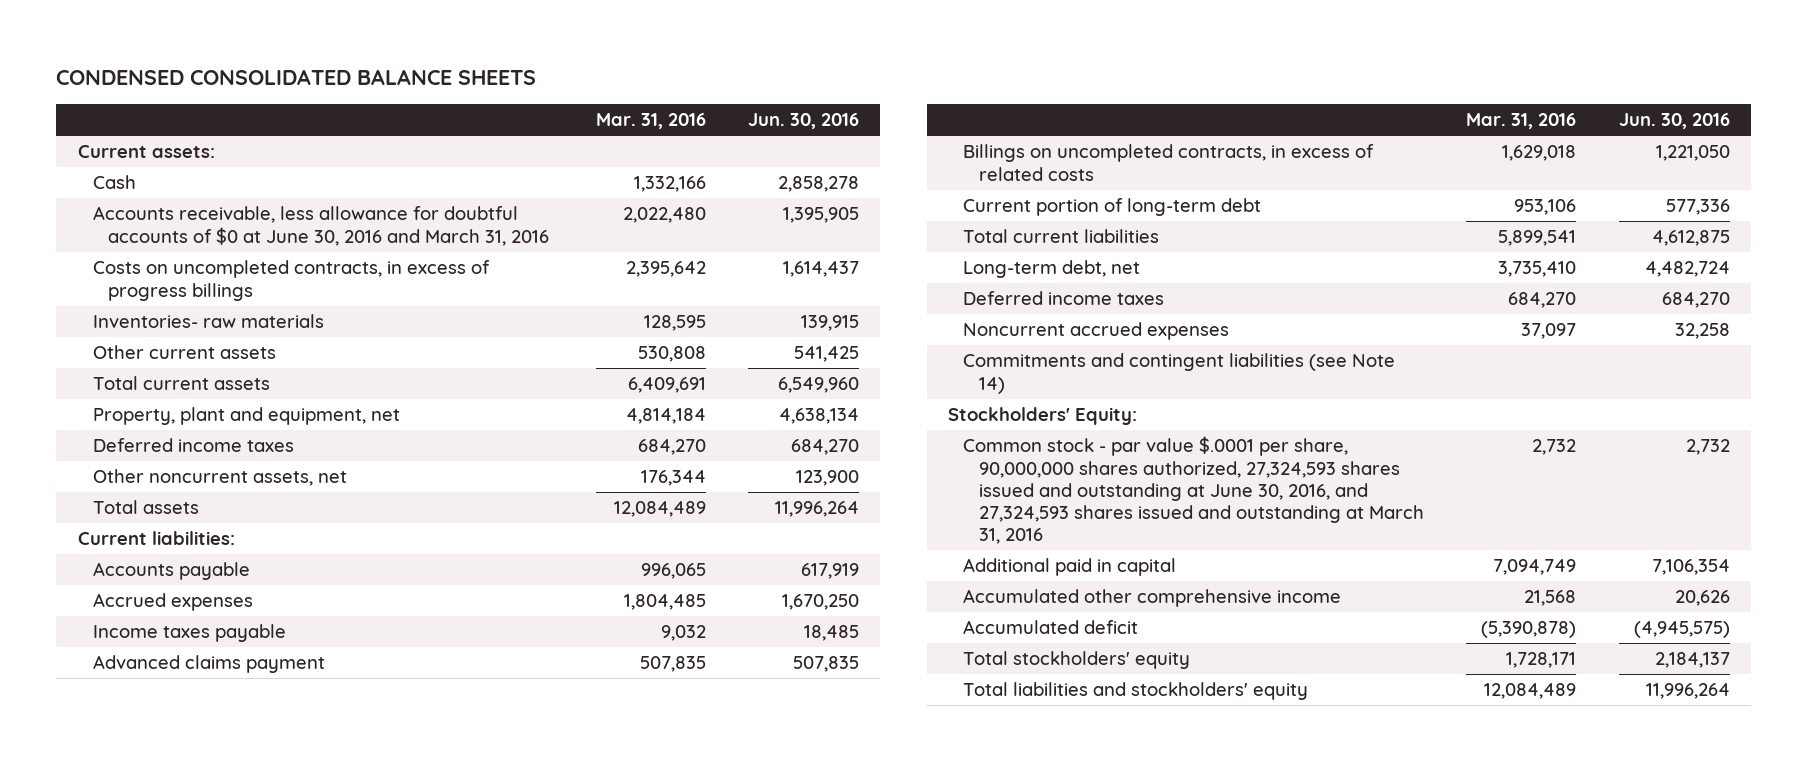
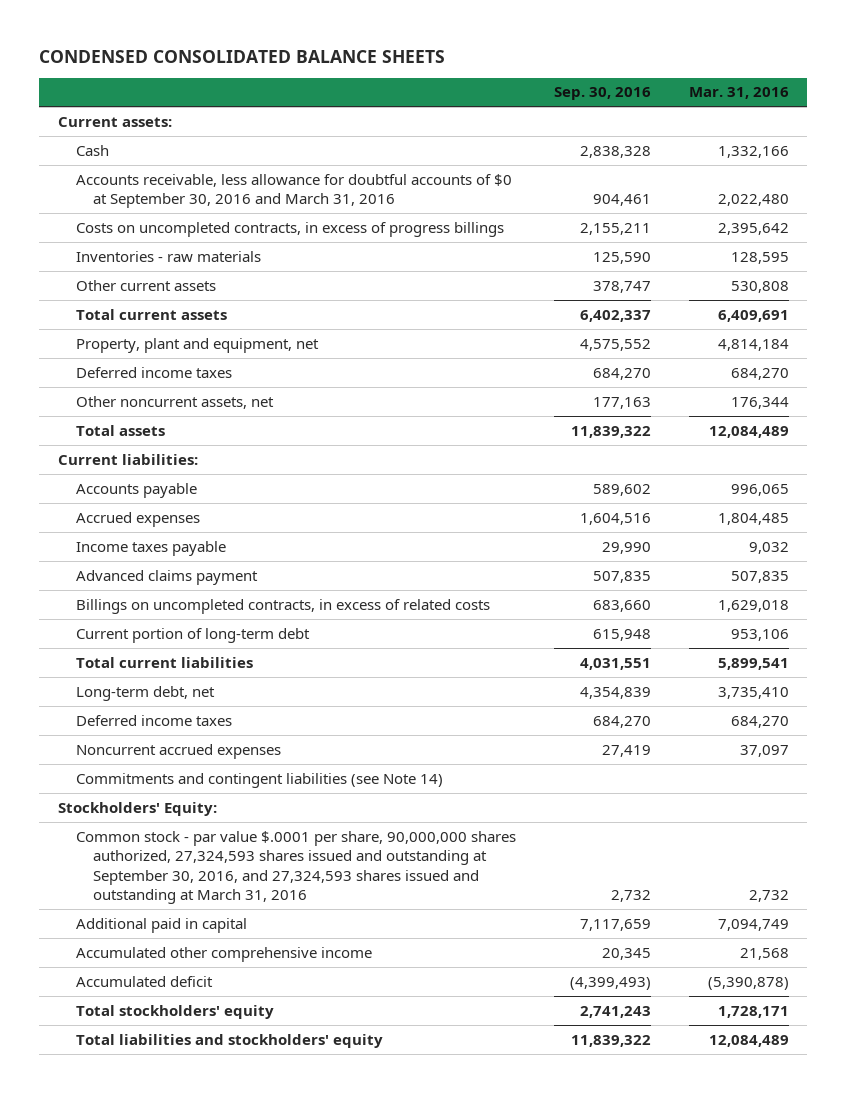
[748,112,860,129] Jun. 30, 2016 -> none
none -> [553,87,651,101] Sep. 30, 2016
[92,206,549,246] Accounts receivable, less allowance for doubtful accounts of $0 at June 30, 2016 and March 31, 2016 -> [75,173,512,209] Accounts receivable, less allowance for doubtful accounts of $0 at September 30, 2016 and March 31, 2016
[92,314,324,329] Inventories- raw materials -> [75,250,261,262] Inventories - raw materials
[963,436,1424,545] Common stock - par value $.0001 per share, 90,000,000 shares authorized, 27,324,593 shares issued and outstanding at June 30, 2016, and 27,324,593 shares issued and outstanding at March 31, 2016 -> [75,830,516,905] Common stock - par value $.0001 per share, 90,000,000 shares authorized, 27,324,593 shares issued and outstanding at September 30, 2016, and 27,324,593 shares issued and outstanding at March 31, 2016

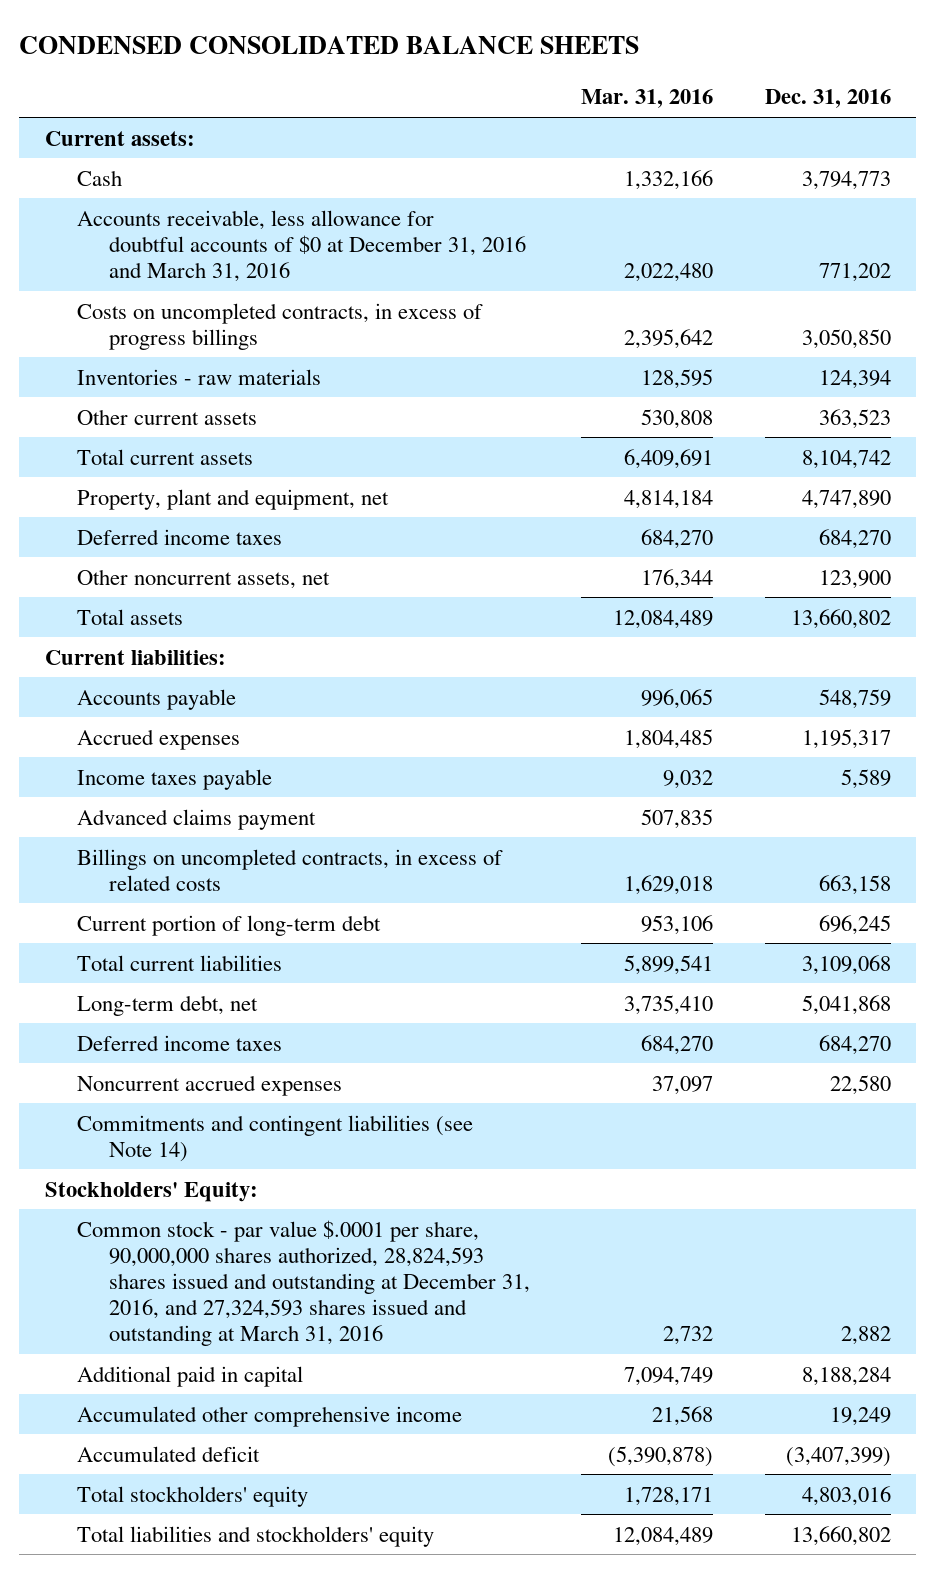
[553,87,651,101] Sep. 30, 2016 -> none
none -> [764,89,891,109] Dec. 31, 2016
[75,173,512,209] Accounts receivable, less allowance for doubtful accounts of $0 at September 30, 2016 and March 31, 2016 -> [77,209,527,282] Accounts receivable, less allowance for doubtful accounts of $0 at December 31, 2016 and March 31, 2016
[75,830,516,905] Common stock - par value $.0001 per share, 90,000,000 shares authorized, 27,324,593 shares issued and outstanding at September 30, 2016, and 27,324,593 shares issued and outstanding at March 31, 2016 -> [77,1219,531,1347] Common stock - par value $.0001 per share, 90,000,000 shares authorized, 28,824,593 shares issued and outstanding at December 31, 2016, and 27,324,593 shares issued and outstanding at March 31, 2016

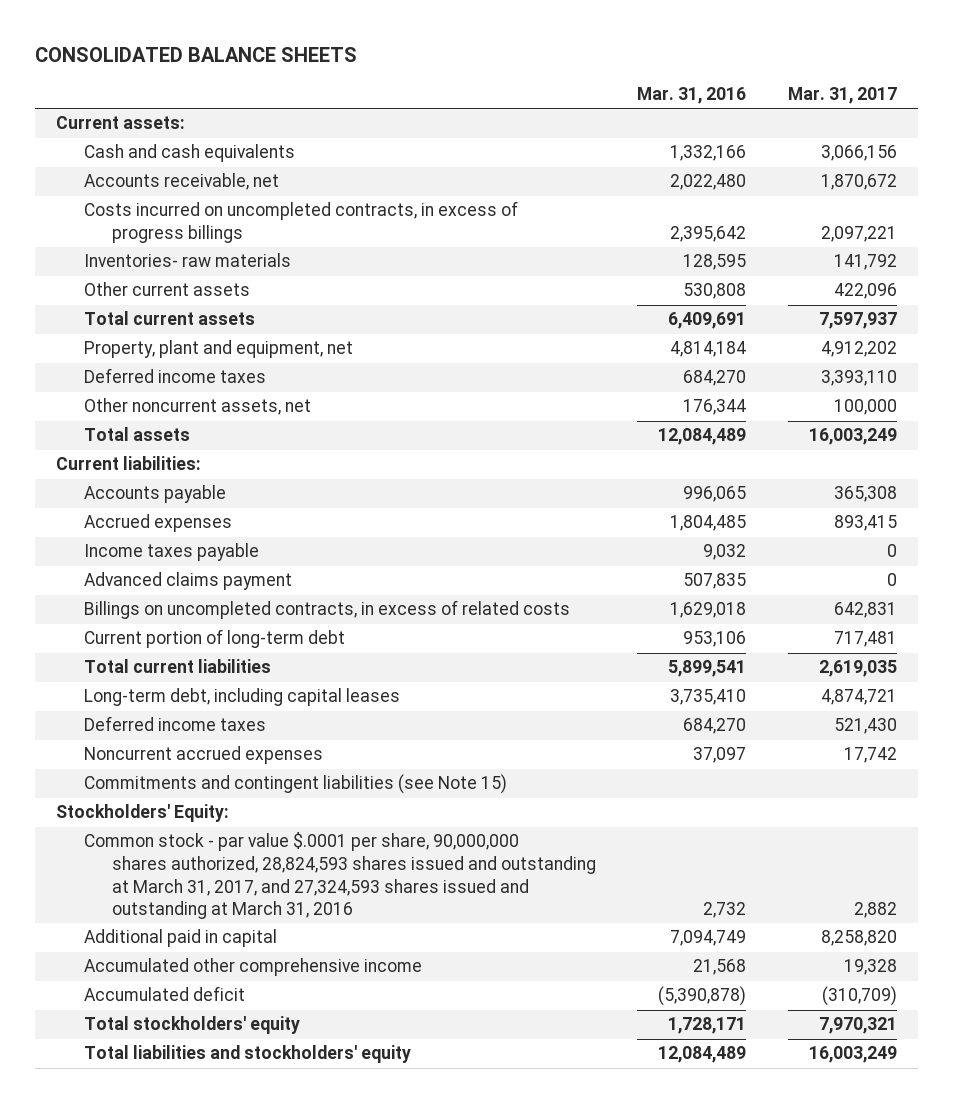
[19,36,640,55] CONDENSED CONSOLIDATED BALANCE SHEETS -> [35,47,358,63] CONSOLIDATED BALANCE SHEETS
[764,89,891,109] Dec. 31, 2016 -> none
none -> [788,87,898,105] Mar. 31, 2017
[77,169,123,186] Cash -> [83,144,295,163] Cash and cash equivalents
[77,209,527,282] Accounts receivable, less allowance for doubtful accounts of $0 at December 31, 2016 and March 31, 2016 -> [83,173,279,191] Accounts receivable, net
[77,302,484,350] Costs on uncompleted contracts, in excess of progress billings -> [83,201,518,244] Costs incurred on uncompleted contracts, in excess of progress billings
[77,368,322,385] Inventories - raw materials -> [83,253,291,268] Inventories- raw materials
[77,994,259,1016] Long-term debt, net -> [83,688,400,707] Long-term debt, including capital leases
[77,1114,474,1162] Commitments and contingent liabilities (see Note 14) -> [83,774,507,795] Commitments and contingent liabilities (see Note 15)
[77,1219,531,1347] Common stock - par value $.0001 per share, 90,000,000 shares authorized, 28,824,593 shares issued and outstanding at December 31, 2016, and 27,324,593 shares issued and outstanding at March 31, 2016 -> [83,832,596,920] Common stock - par value $.0001 per share, 90,000,000 shares authorized, 28,824,593 shares issued and outstanding at March 31, 2017, and 27,324,593 shares issued and outstanding at March 31, 2016

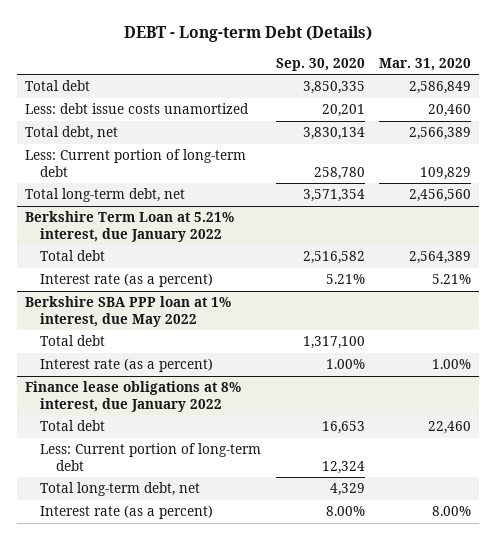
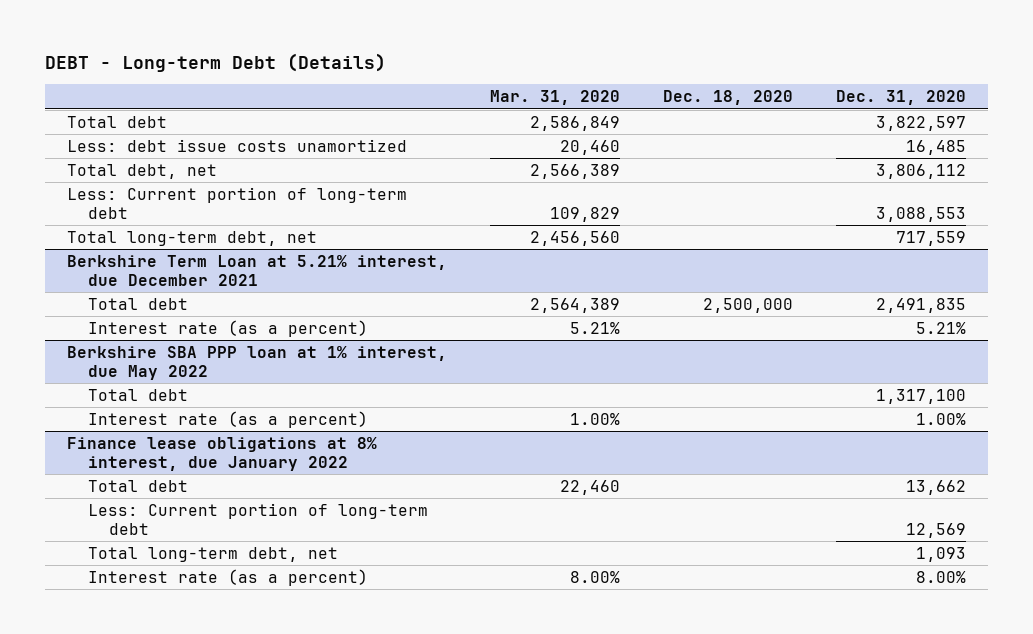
[275,57,365,71] Sep. 30, 2020 -> none
none -> [663,90,794,106] Dec. 18, 2020
none -> [836,90,967,106] Dec. 31, 2020
[24,211,234,242] Berkshire Term Loan at 5.21% interest, due January 2022 -> [66,254,447,286] Berkshire Term Loan at 5.21% interest, due December 2021

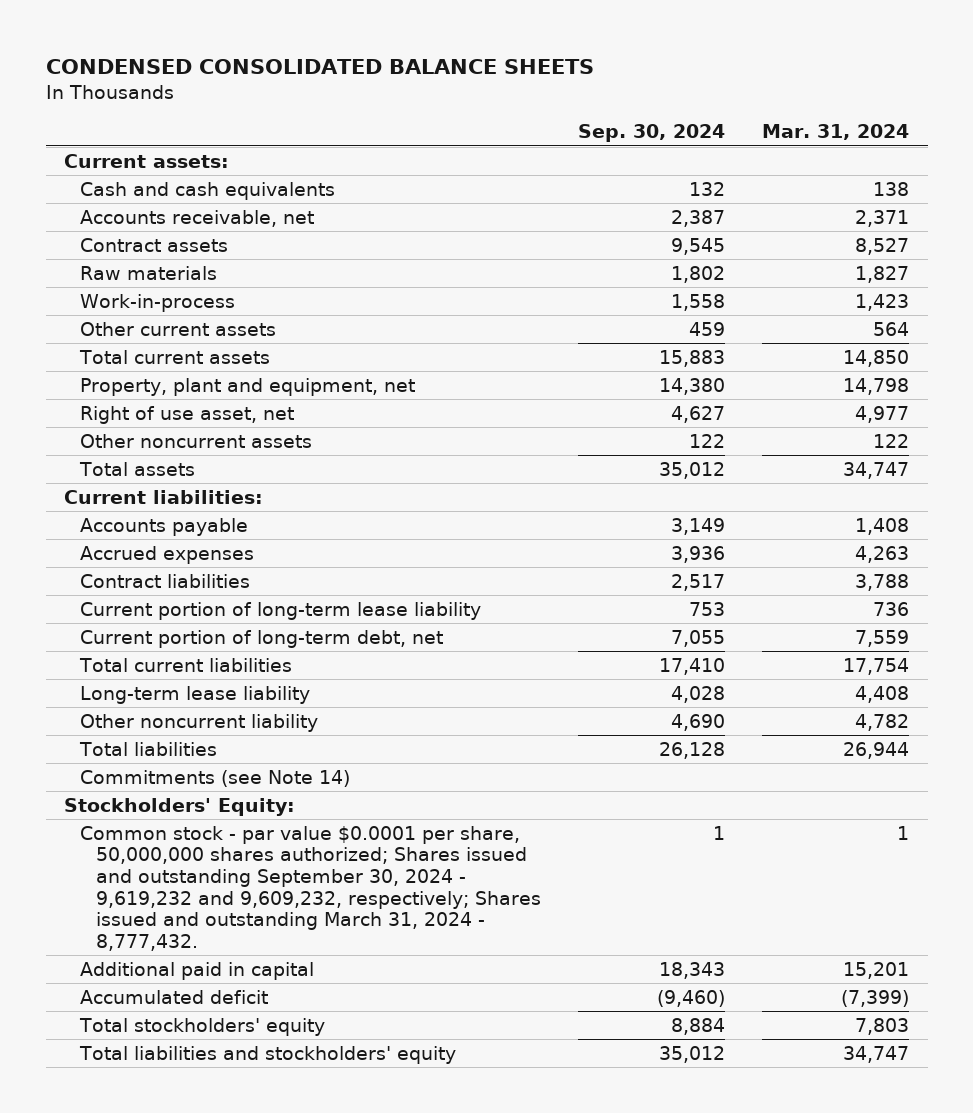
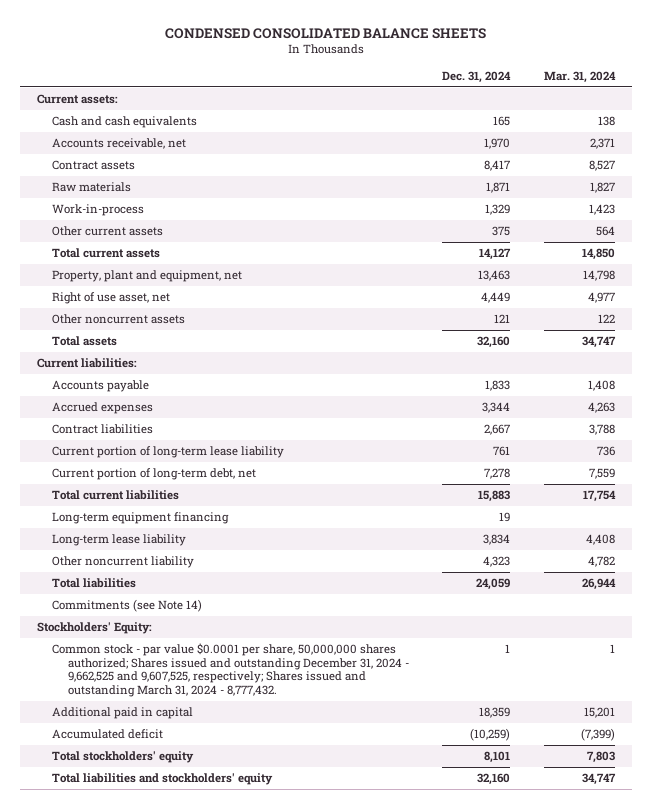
[578,124,726,143] Sep. 30, 2024 -> none
none -> [442,70,512,83] Dec. 31, 2024
none -> [52,511,230,524] Long-term equipment financing
[80,825,542,951] Common stock - par value $0.0001 per share, 50,000,000 shares authorized; Shares issued and outstanding September 30, 2024 - 9,619,232 and 9,609,232, respectively; Shares issued and outstanding March 31, 2024 - 8,777,432. -> [52,642,409,698] Common stock - par value $0.0001 per share, 50,000,000 shares authorized; Shares issued and outstanding December 31, 2024 - 9,662,525 and 9,607,525, respectively; Shares issued and outstanding March 31, 2024 - 8,777,432.

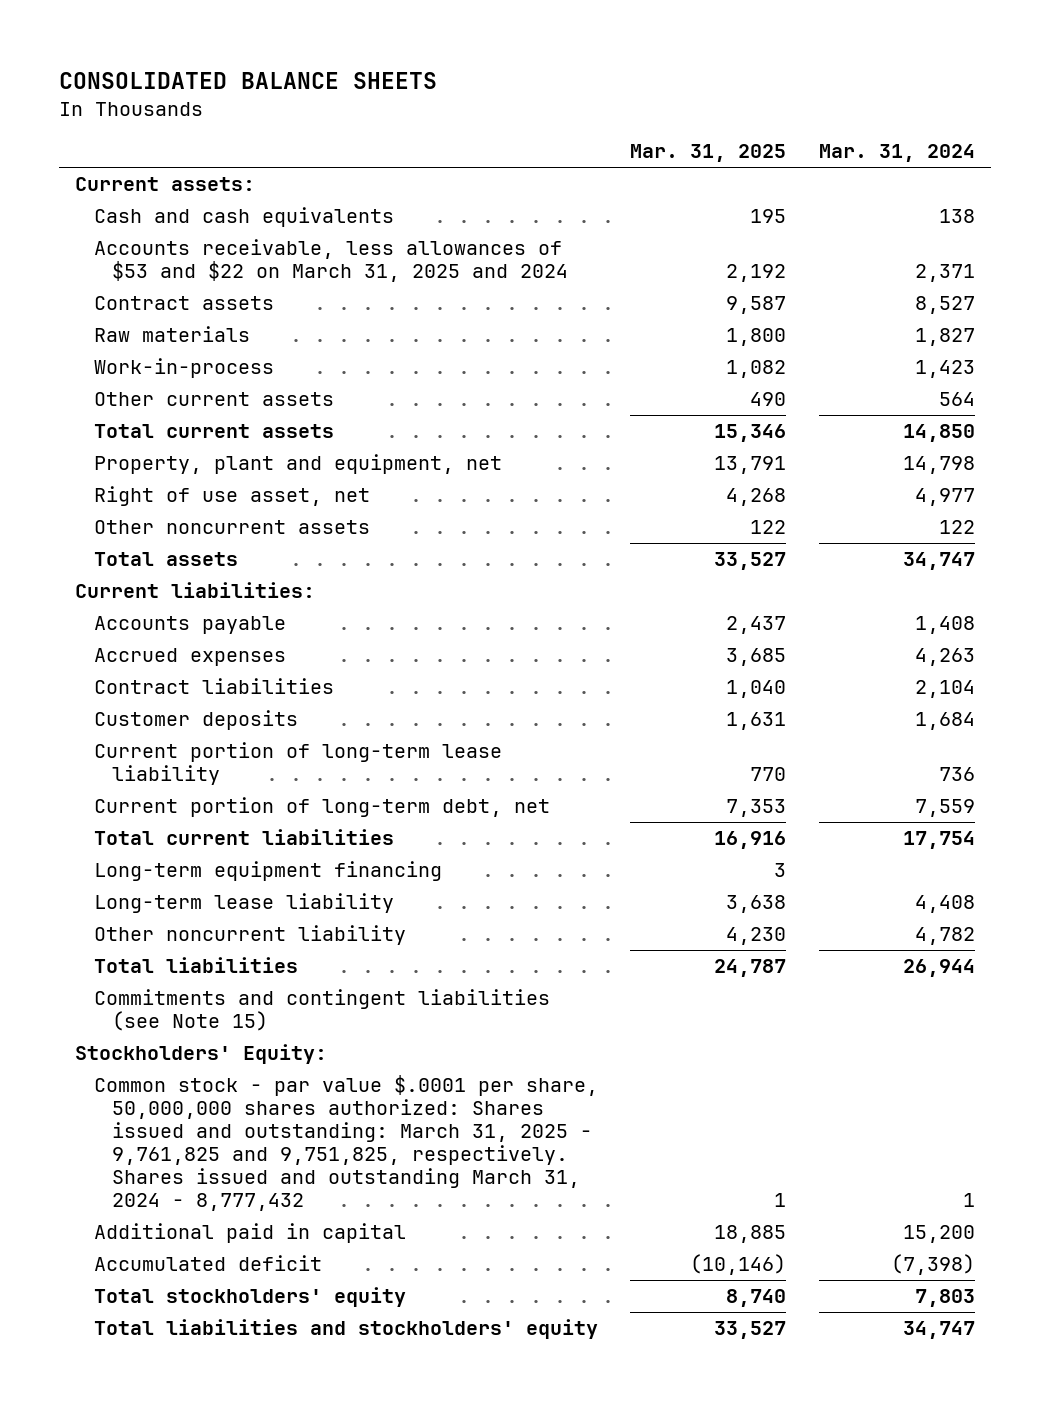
[164,27,486,39] CONDENSED CONSOLIDATED BALANCE SHEETS -> [59,72,438,90] CONSOLIDATED BALANCE SHEETS
[442,70,512,83] Dec. 31, 2024 -> none
none -> [630,144,787,163] Mar. 31, 2025
[52,137,187,149] Accounts receivable, net -> [93,239,568,283] Accounts receivable, less allowances of $53 and $22 on March 31, 2025 and 2024
[588,423,615,435] 3,788 -> [914,680,975,699] 2,104
none -> [93,710,298,731] Customer deposits
[52,598,203,612] Commitments (see Note 14) -> [93,989,550,1032] Commitments and contingent liabilities (see Note 15)
[52,642,409,698] Common stock - par value $0.0001 per share, 50,000,000 shares authorized; Shares issued and outstanding December 31, 2024 - 9,662,525 and 9,607,525, respectively; Shares issued and outstanding March 31, 2024 - 8,777,432. -> [93,1075,598,1212] Common stock - par value $.0001 per share, 50,000,000 shares authorized: Shares issued and outstanding: March 31, 2025 - 9,761,825 and 9,751,825, respectively. Shares issued and outstanding March 31, 2024 - 8,777,432
[583,706,615,718] 15,201 -> [902,1225,975,1244] 15,200
[580,727,615,741] (7,399) -> [890,1254,975,1276] (7,398)

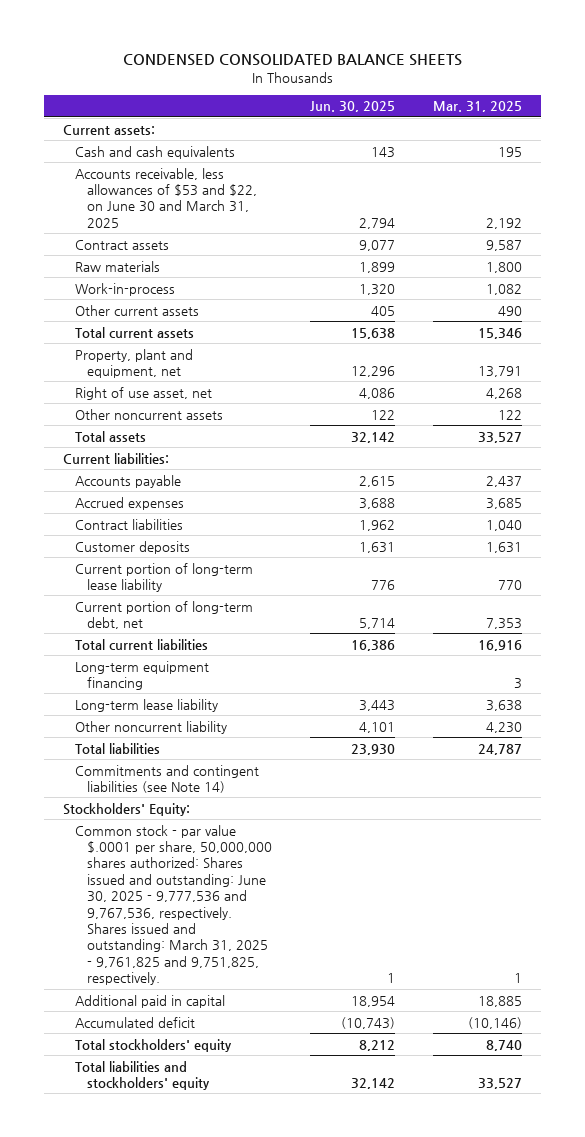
[59,72,438,90] CONSOLIDATED BALANCE SHEETS -> [122,54,462,67] CONDENSED CONSOLIDATED BALANCE SHEETS
[818,144,975,163] Mar. 31, 2024 -> none
none -> [310,101,396,113] Jun. 30, 2025
[93,239,568,283] Accounts receivable, less allowances of $53 and $22 on March 31, 2025 and 2024 -> [75,167,258,228] Accounts receivable, less allowances of $53 and $22, on June 30 and March 31, 2025
[93,989,550,1032] Commitments and contingent liabilities (see Note 15) -> [75,764,260,793] Commitments and contingent liabilities (see Note 14)
[93,1075,598,1212] Common stock - par value $.0001 per share, 50,000,000 shares authorized: Shares issued and outstanding: March 31, 2025 - 9,761,825 and 9,751,825, respectively. Shares issued and outstanding March 31, 2024 - 8,777,432 -> [75,824,273,986] Common stock - par value $.0001 per share, 50,000,000 shares authorized: Shares issued and outstanding: June 30, 2025 - 9,777,536 and 9,767,536, respectively. Shares issued and outstanding: March 31, 2025 - 9,761,825 and 9,751,825, respectively.

